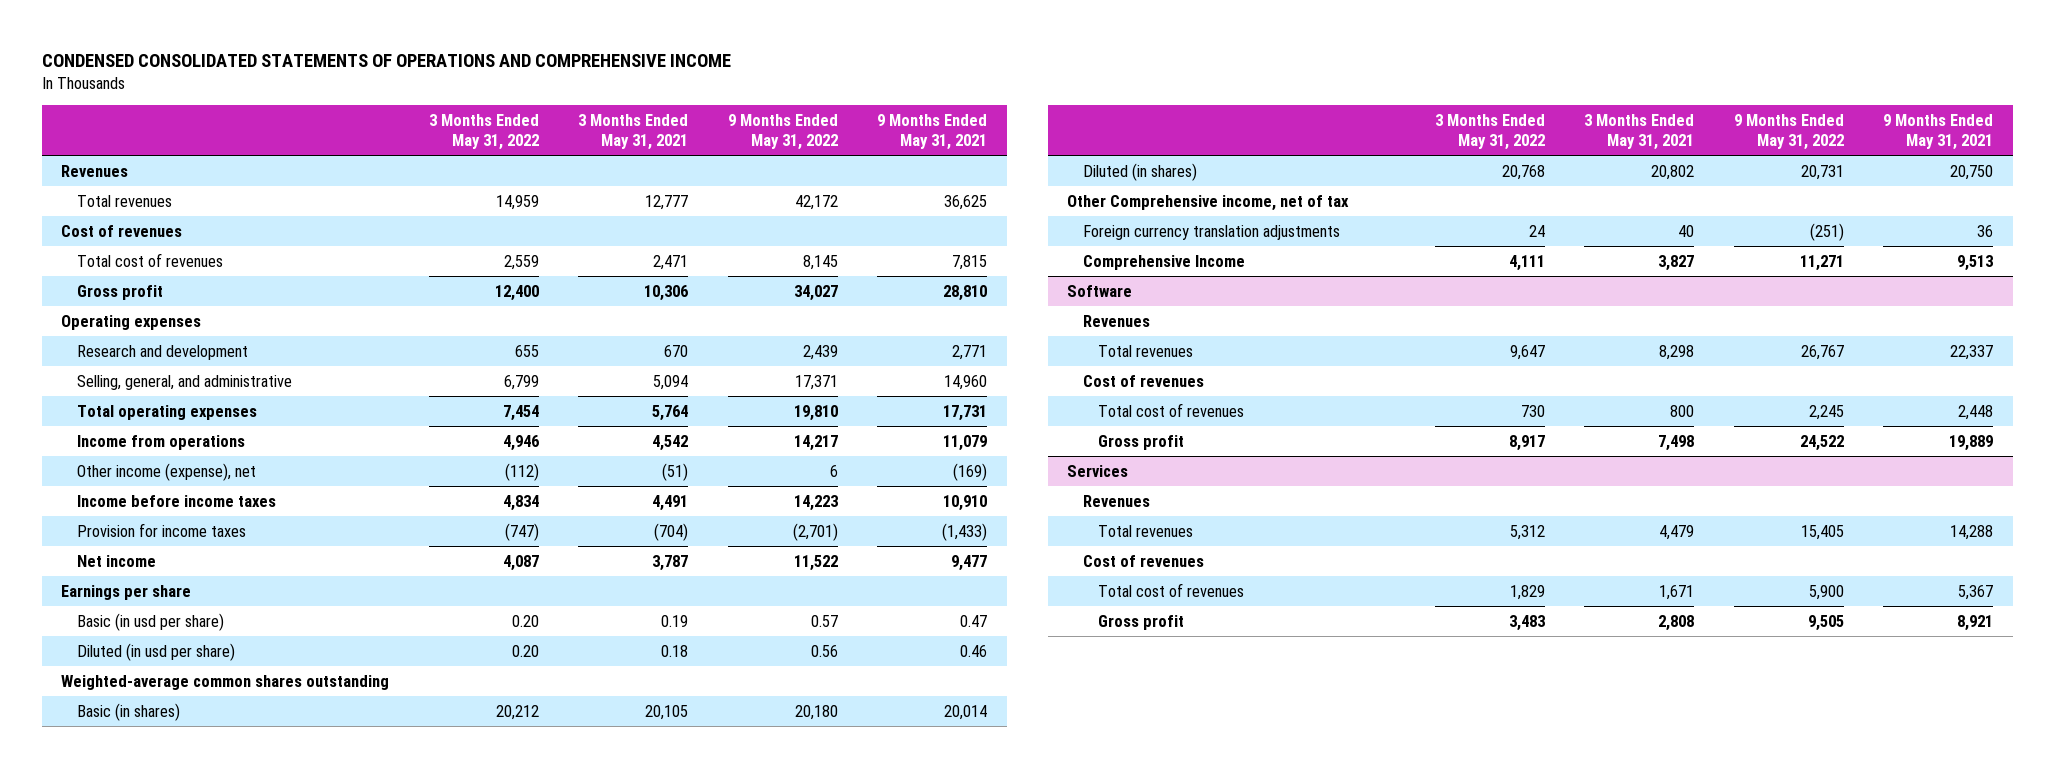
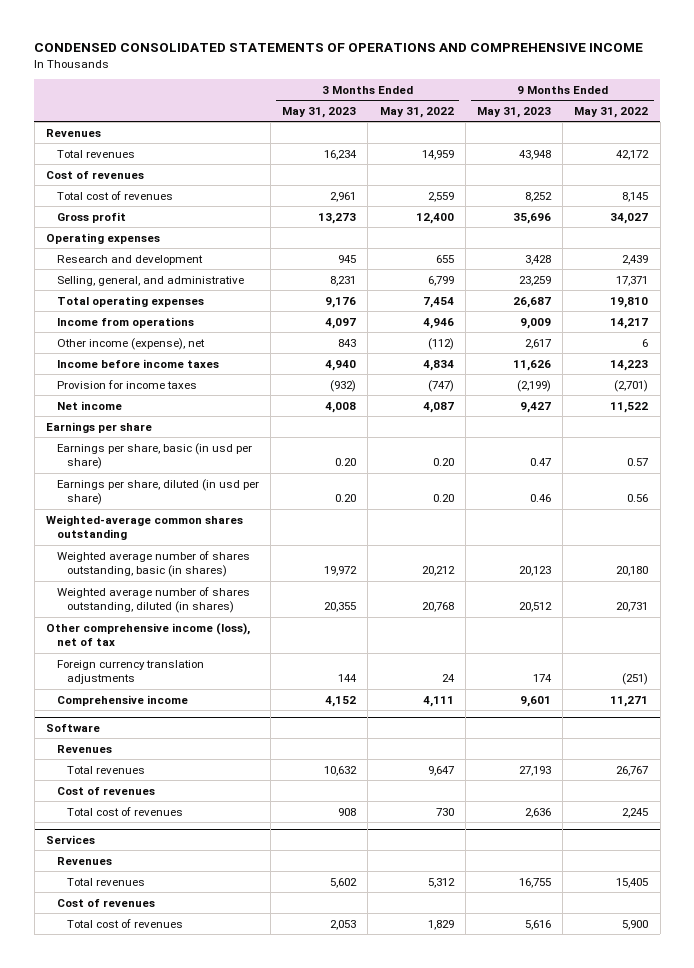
[578,113,689,150] 3 Months Ended May 31, 2021 -> none
[877,113,988,150] 9 Months Ended May 31, 2021 -> none
none -> [282,106,357,118] May 31, 2023
none -> [476,106,551,118] May 31, 2023
[76,612,224,631] Basic (in usd per share) -> [56,442,252,470] Earnings per share, basic (in usd per share)
[76,642,235,661] Diluted (in usd per share) -> [56,478,259,506] Earnings per share, diluted (in usd per share)
[76,702,180,721] Basic (in shares) -> [56,550,250,578] Weighted average number of shares outstanding, basic (in shares)
[1082,162,1197,181] Diluted (in shares) -> [56,586,250,614] Weighted average number of shares outstanding, diluted (in shares)
[1067,194,1350,211] Other Comprehensive income, net of tax -> [46,622,251,647] Other comprehensive income (loss), net of tax
[1082,254,1245,270] Comprehensive Income -> [56,694,188,706] Comprehensive income
[1097,434,1184,450] Gross profit -> none
[1097,614,1184,630] Gross profit -> none

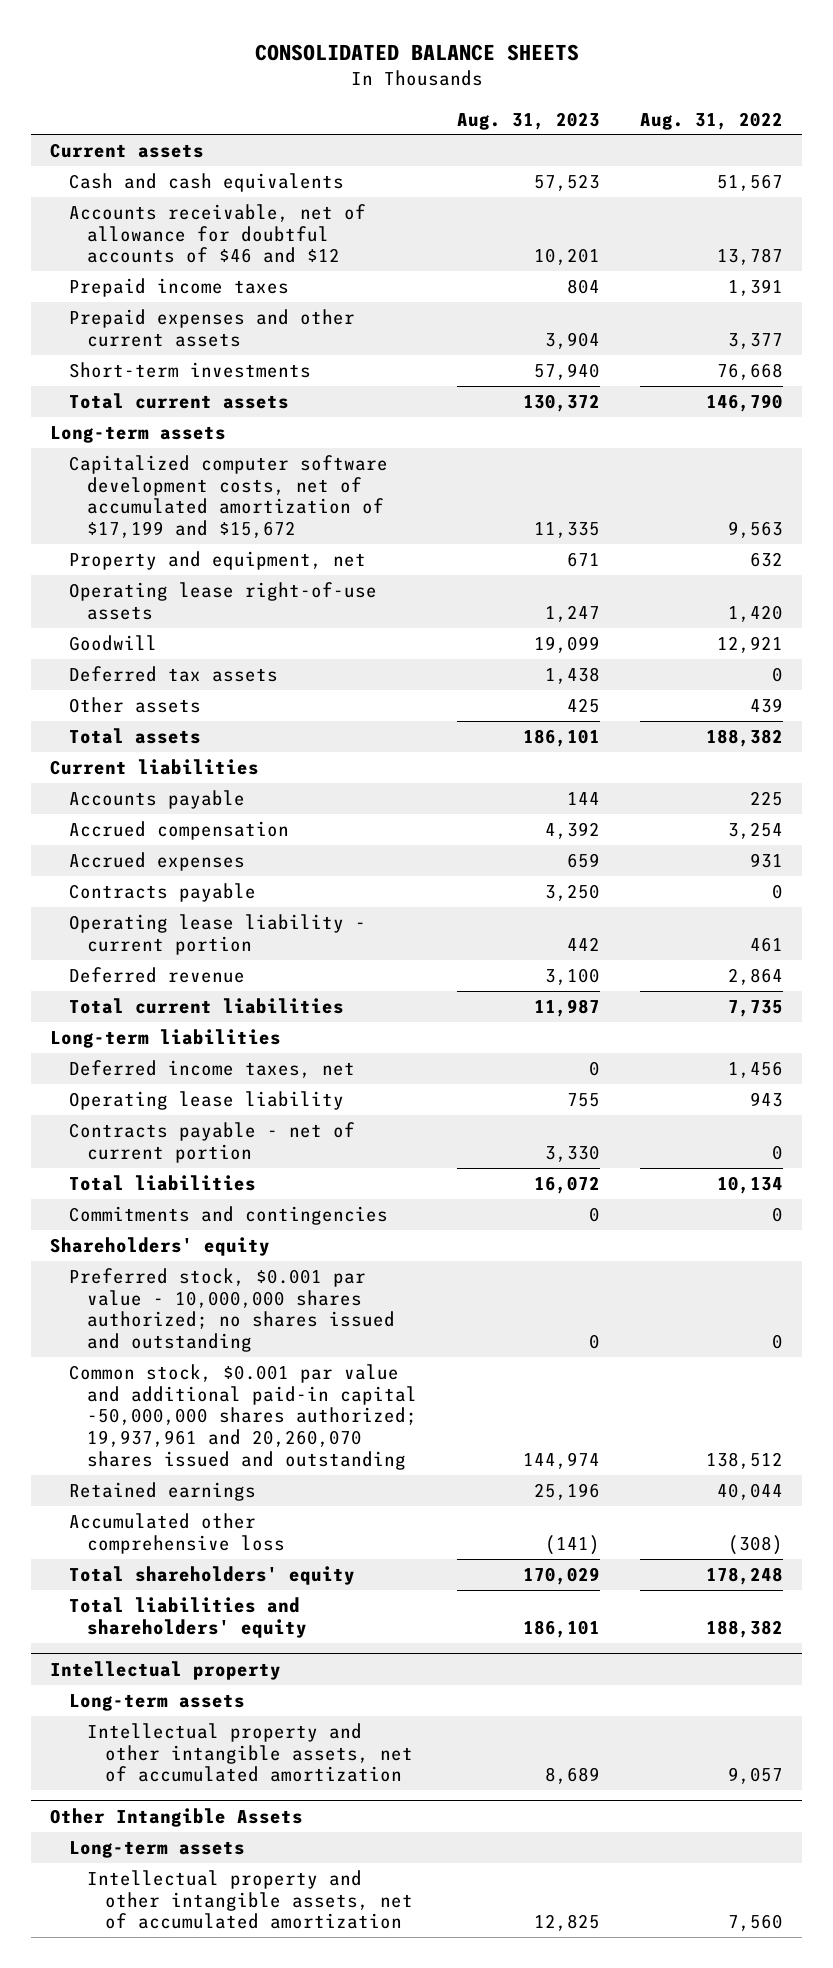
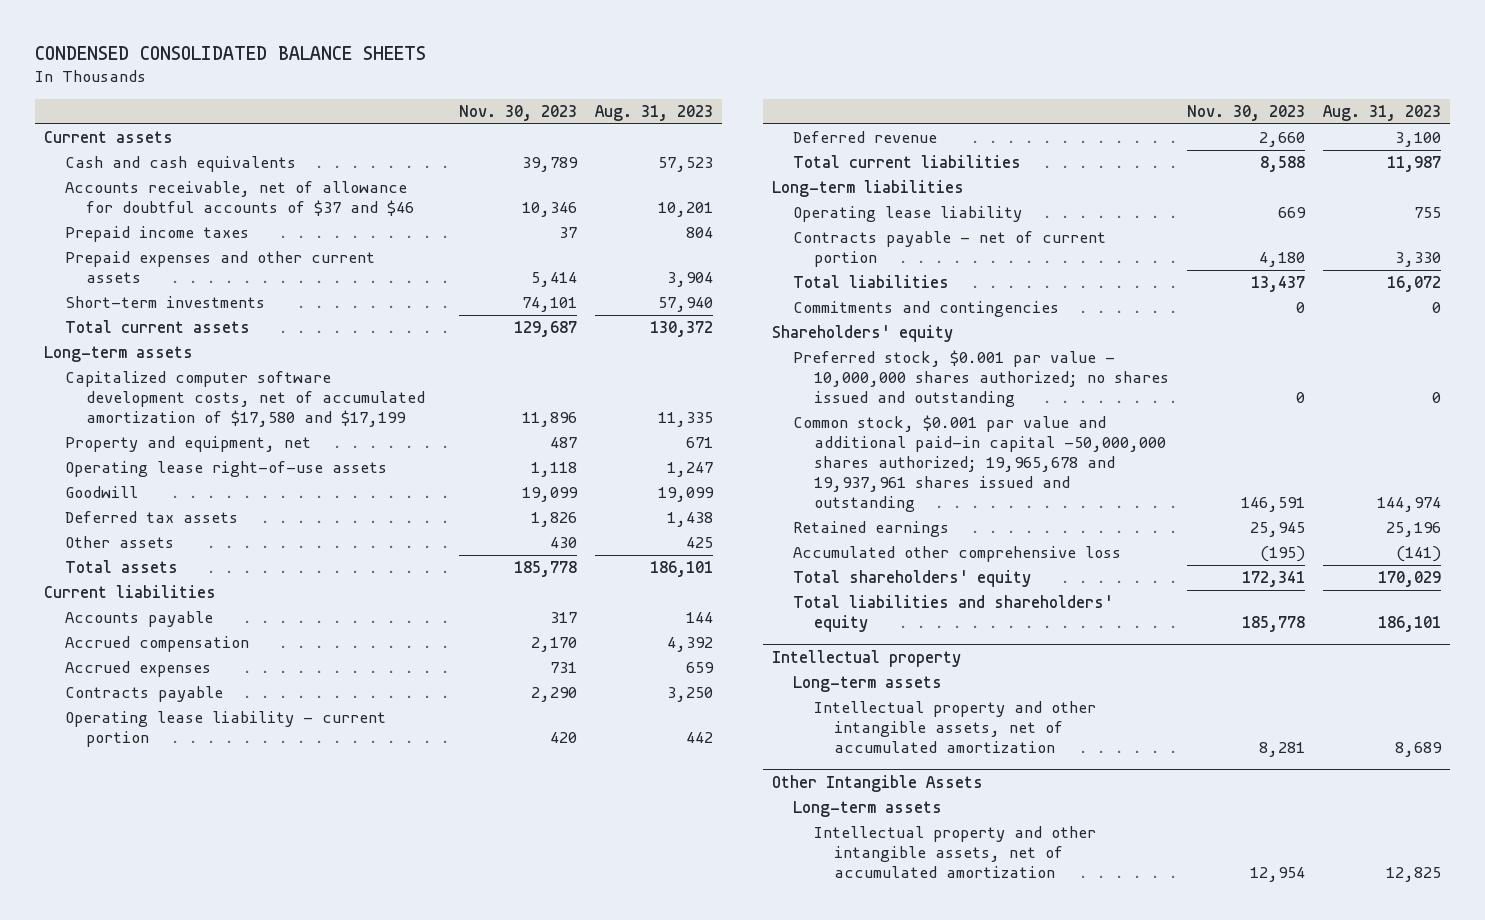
[254,43,579,61] CONSOLIDATED BALANCE SHEETS -> [34,46,426,61] CONDENSED CONSOLIDATED BALANCE SHEETS
[639,111,783,130] Aug. 31, 2022 -> none
none -> [458,104,577,121] Nov. 30, 2023
[68,204,366,264] Accounts receivable, net of allowance for doubtful accounts of $46 and $12 -> [64,181,414,217] Accounts receivable, net of allowance for doubtful accounts of $37 and $46
[68,455,388,539] Capitalized computer software development costs, net of accumulated amortization of $17,199 and $15,672 -> [64,371,425,427] Capitalized computer software development costs, net of accumulated amortization of $17,580 and $17,199
[68,1060,355,1079] Deferred income taxes, net -> none
[68,1364,417,1470] Common stock, $0.001 par value and additional paid-in capital -50,000,000 shares authorized; 19,937,961 and 20,260,070 shares issued and outstanding -> [792,415,1166,512] Common stock, $0.001 par value and additional paid-in capital -50,000,000 shares authorized; 19,965,678 and 19,937,961 shares issued and outstanding

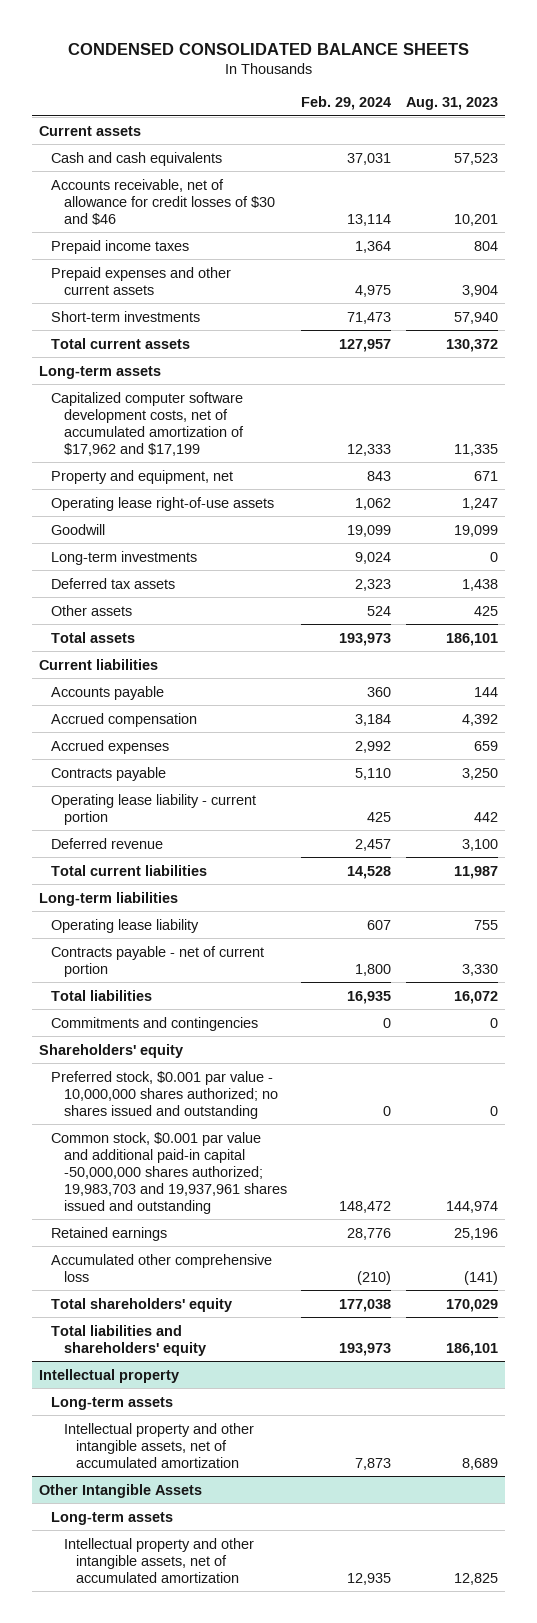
[458,104,577,121] Nov. 30, 2023 -> none
none -> [301,96,392,111] Feb. 29, 2024
[64,181,414,217] Accounts receivable, net of allowance for doubtful accounts of $37 and $46 -> [51,178,275,225] Accounts receivable, net of allowance for credit losses of $30 and $46
[64,371,425,427] Capitalized computer software development costs, net of accumulated amortization of $17,580 and $17,199 -> [51,391,244,456] Capitalized computer software development costs, net of accumulated amortization of $17,962 and $17,199
none -> [51,550,198,565] Long-term investments
[792,415,1166,512] Common stock, $0.001 par value and additional paid-in capital -50,000,000 shares authorized; 19,965,678 and 19,937,961 shares issued and outstanding -> [51,1131,287,1214] Common stock, $0.001 par value and additional paid-in capital -50,000,000 shares authorized; 19,983,703 and 19,937,961 shares issued and outstanding

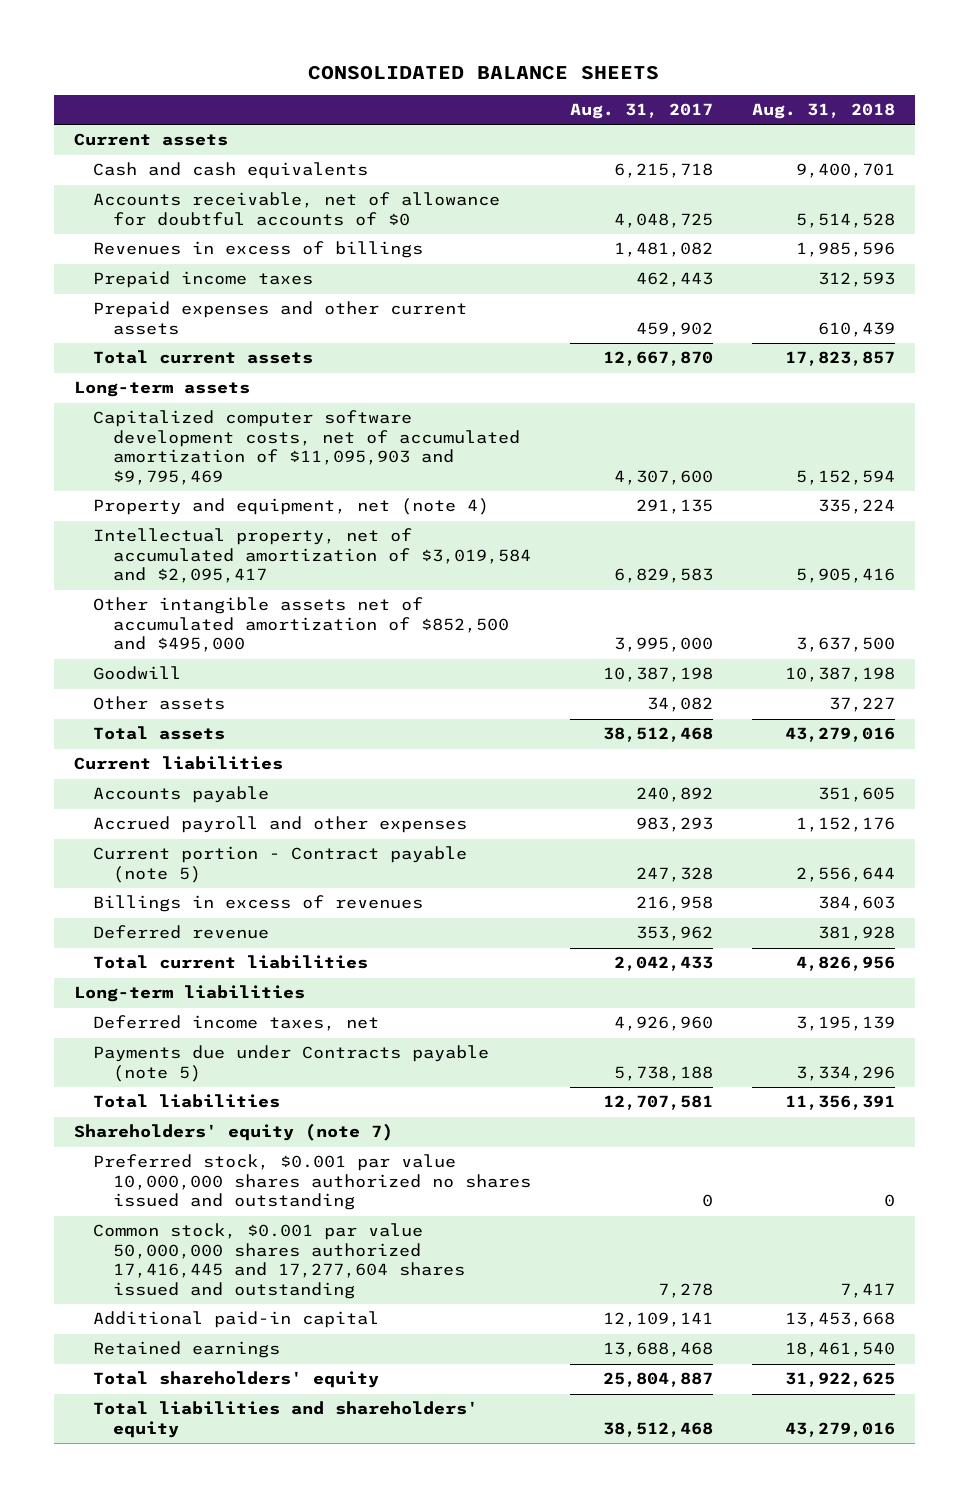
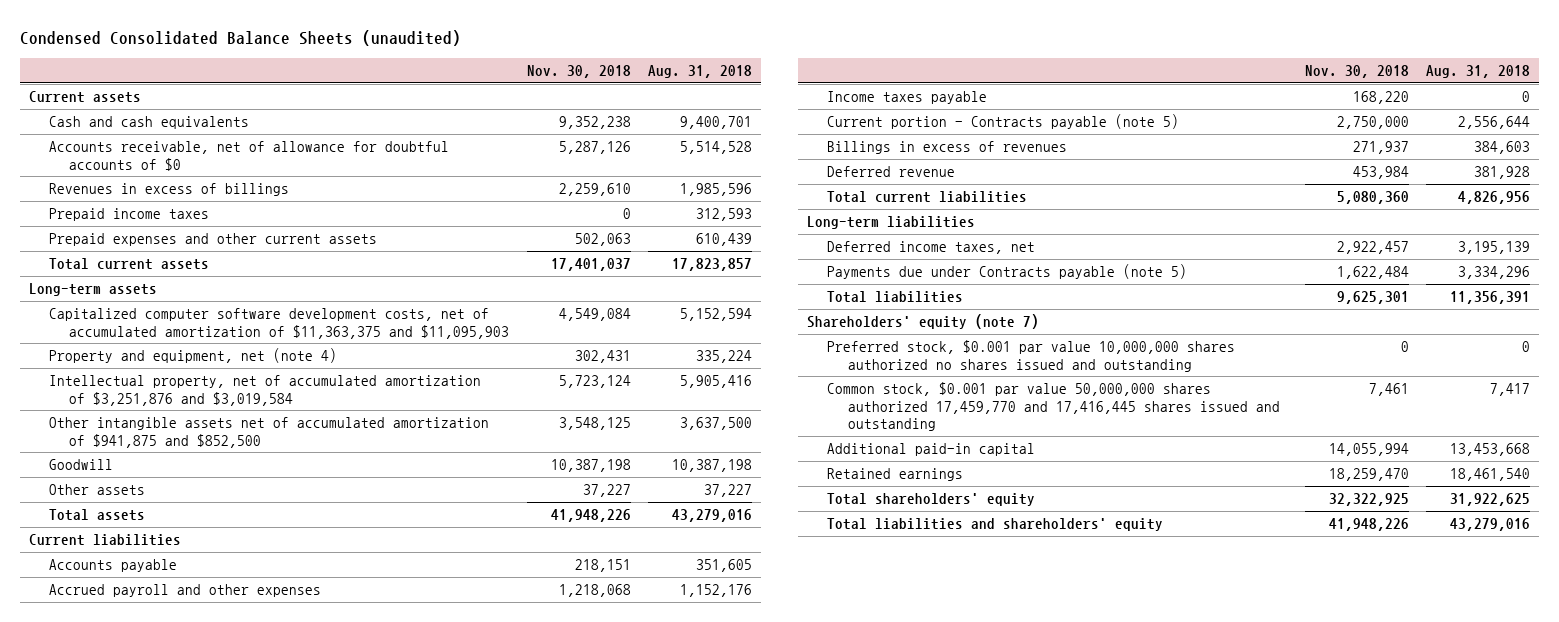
[308,64,660,80] CONSOLIDATED BALANCE SHEETS -> [20,30,462,47] Condensed Consolidated Balance Sheets (unaudited)
[569,102,713,119] Aug. 31, 2017 -> none
none -> [526,65,631,79] Nov. 30, 2018
[93,410,520,485] Capitalized computer software development costs, net of accumulated amortization of $11,095,903 and $9,795,469 -> [49,308,510,339] Capitalized computer software development costs, net of accumulated amortization of $11,363,375 and $11,095,903
[93,528,531,584] Intellectual property, net of accumulated amortization of $3,019,584 and $2,095,417 -> [49,375,482,406] Intellectual property, net of accumulated amortization of $3,251,876 and $3,019,584
[93,597,509,653] Other intangible assets net of accumulated amortization of $852,500 and $495,000 -> [49,417,490,448] Other intangible assets net of accumulated amortization of $941,875 and $852,500
none -> [827,91,988,105] Income taxes payable
[93,846,468,883] Current portion - Contract payable (note 5) -> [827,114,1180,130] Current portion - Contracts payable (note 5)
[93,1223,465,1299] Common stock, $0.001 par value 50,000,000 shares authorized 17,416,445 and 17,277,604 shares issued and outstanding -> [827,382,1280,432] Common stock, $0.001 par value 50,000,000 shares authorized 17,459,770 and 17,416,445 shares issued and outstanding

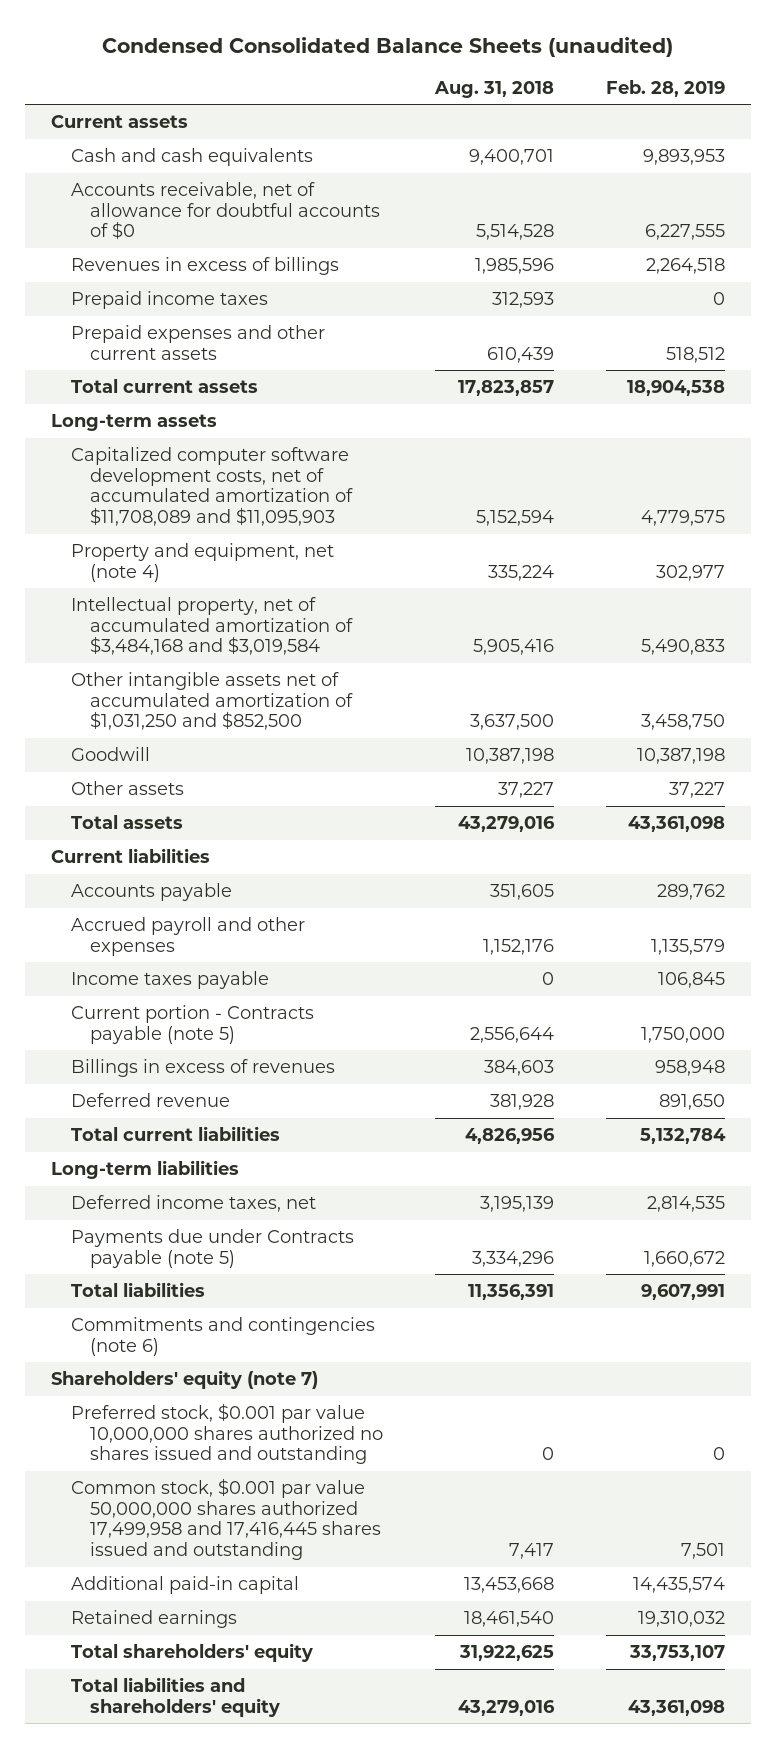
[526,65,631,79] Nov. 30, 2018 -> none
none -> [605,79,725,97] Feb. 28, 2019
[49,308,510,339] Capitalized computer software development costs, net of accumulated amortization of $11,363,375 and $11,095,903 -> [70,447,354,526] Capitalized computer software development costs, net of accumulated amortization of $11,708,089 and $11,095,903
[49,375,482,406] Intellectual property, net of accumulated amortization of $3,251,876 and $3,019,584 -> [70,597,354,656] Intellectual property, net of accumulated amortization of $3,484,168 and $3,019,584
[49,417,490,448] Other intangible assets net of accumulated amortization of $941,875 and $852,500 -> [70,672,354,731] Other intangible assets net of accumulated amortization of $1,031,250 and $852,500
none -> [70,1317,375,1356] Commitments and contingencies (note 6)
[827,382,1280,432] Common stock, $0.001 par value 50,000,000 shares authorized 17,459,770 and 17,416,445 shares issued and outstanding -> [70,1478,382,1560] Common stock, $0.001 par value 50,000,000 shares authorized 17,499,958 and 17,416,445 shares issued and outstanding

